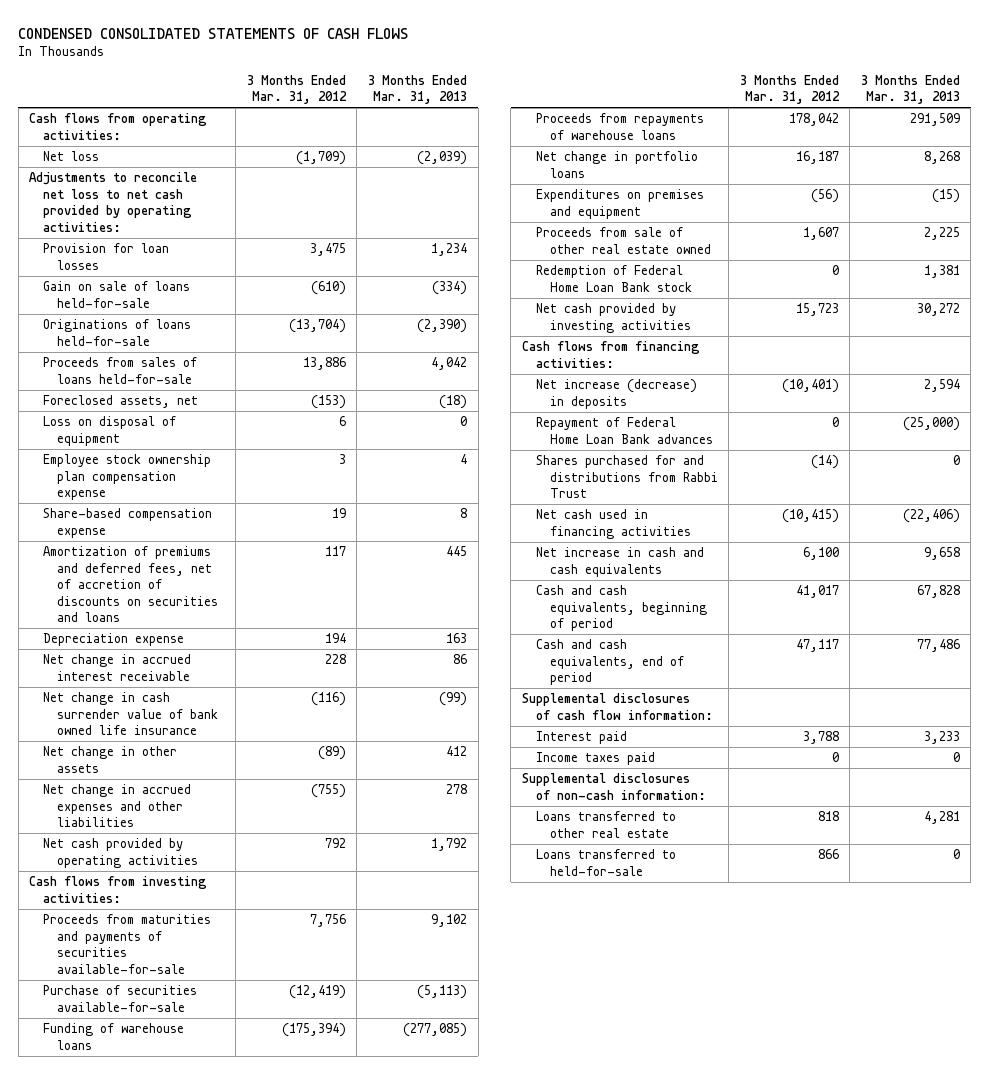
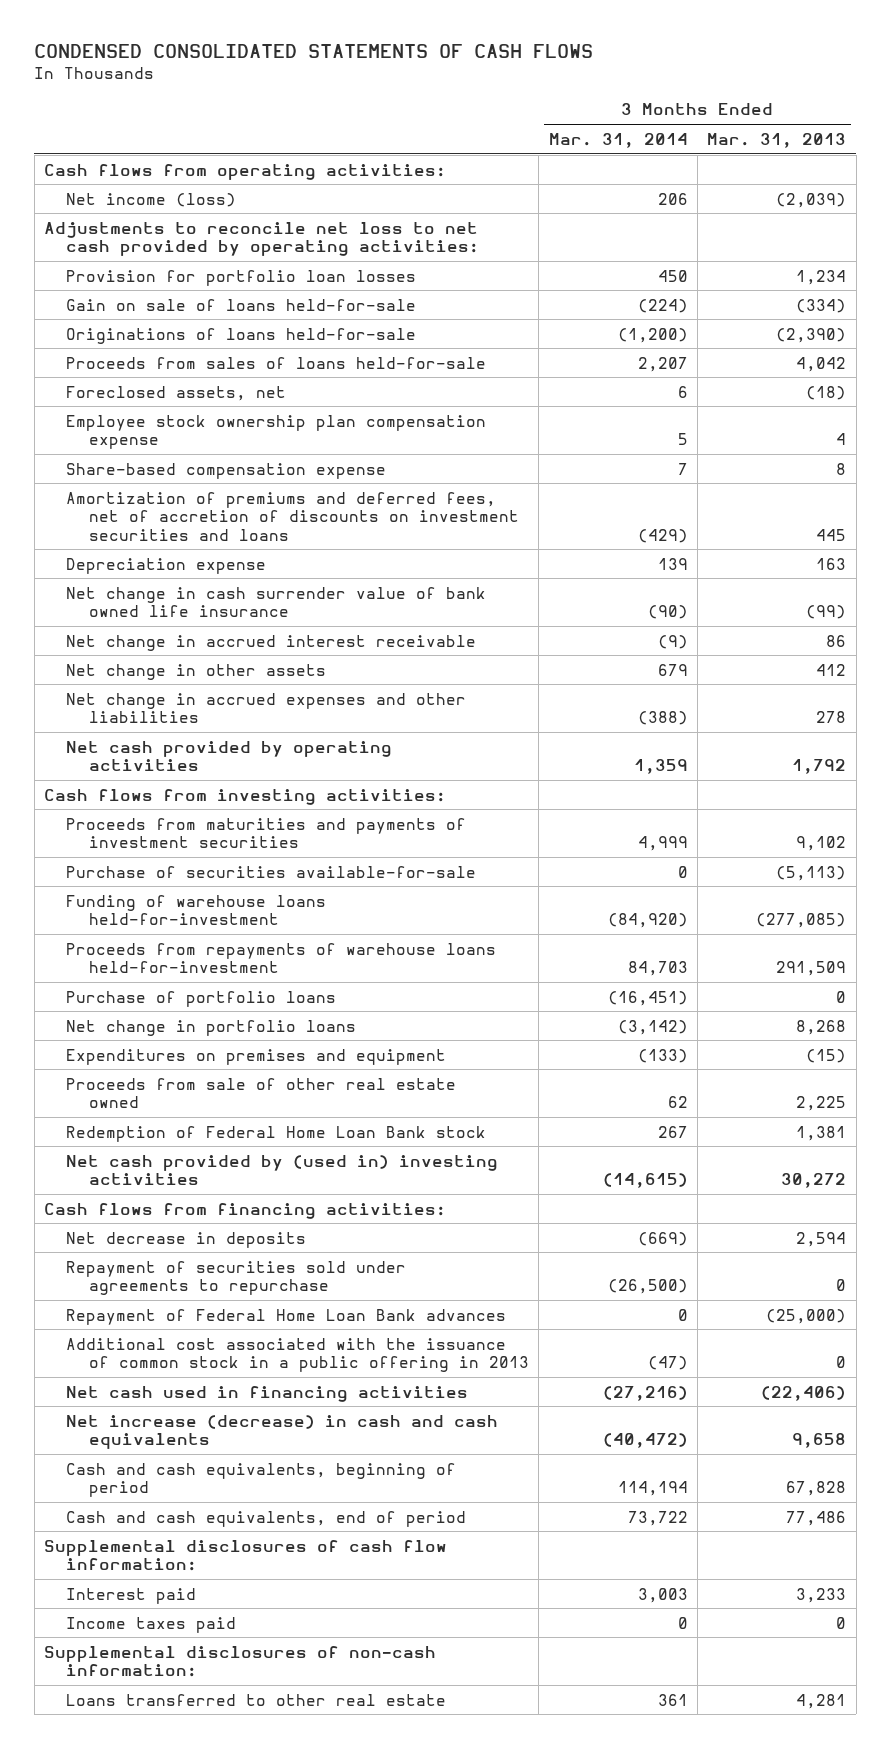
[246,74,347,105] 3 Months Ended Mar. 31, 2012 -> none
none -> [548,132,688,148] Mar. 31, 2014
[43,151,100,162] Net loss -> [66,192,237,207] Net income (loss)
[43,243,170,270] Provision for loan losses -> [66,269,417,286] Provision for portfolio loan losses
[43,416,177,446] Loss on disposal of equipment -> none
[43,546,218,623] Amortization of premiums and deferred fees, net of accretion of discounts on securities and loans -> [66,491,519,541] Amortization of premiums and deferred fees, net of accretion of discounts on investment securities and loans
[43,654,192,681] Net change in accrued interest receivable -> [66,634,477,651] Net change in accrued interest receivable
[43,914,212,974] Proceeds from maturities and payments of securities available-for-sale -> [66,817,467,849] Proceeds from maturities and payments of investment securities
[43,1023,185,1050] Funding of warehouse loans -> [66,894,327,926] Funding of warehouse loans held-for-investment
[535,113,704,140] Proceeds from repayments of warehouse loans -> [66,942,497,974] Proceeds from repayments of warehouse loans held-for-investment
none -> [66,990,337,1007] Purchase of portfolio loans
[535,303,691,333] Net cash provided by investing activities -> [66,1154,499,1186] Net cash provided by (used in) investing activities
[535,379,697,409] Net increase (decrease) in deposits -> [66,1231,307,1248] Net decrease in deposits
none -> [66,1260,407,1296] Repayment of securities sold under agreements to repurchase
[535,455,718,499] Shares purchased for and distributions from Rabbi Trust -> none
none -> [66,1337,529,1373] Additional cost associated with the issuance of common stock in a public offering in 2013
[535,547,704,577] Net increase in cash and cash equivalents -> [66,1414,499,1450] Net increase (decrease) in cash and cash equivalents
[535,849,676,876] Loans transferred to held-for-sale -> none

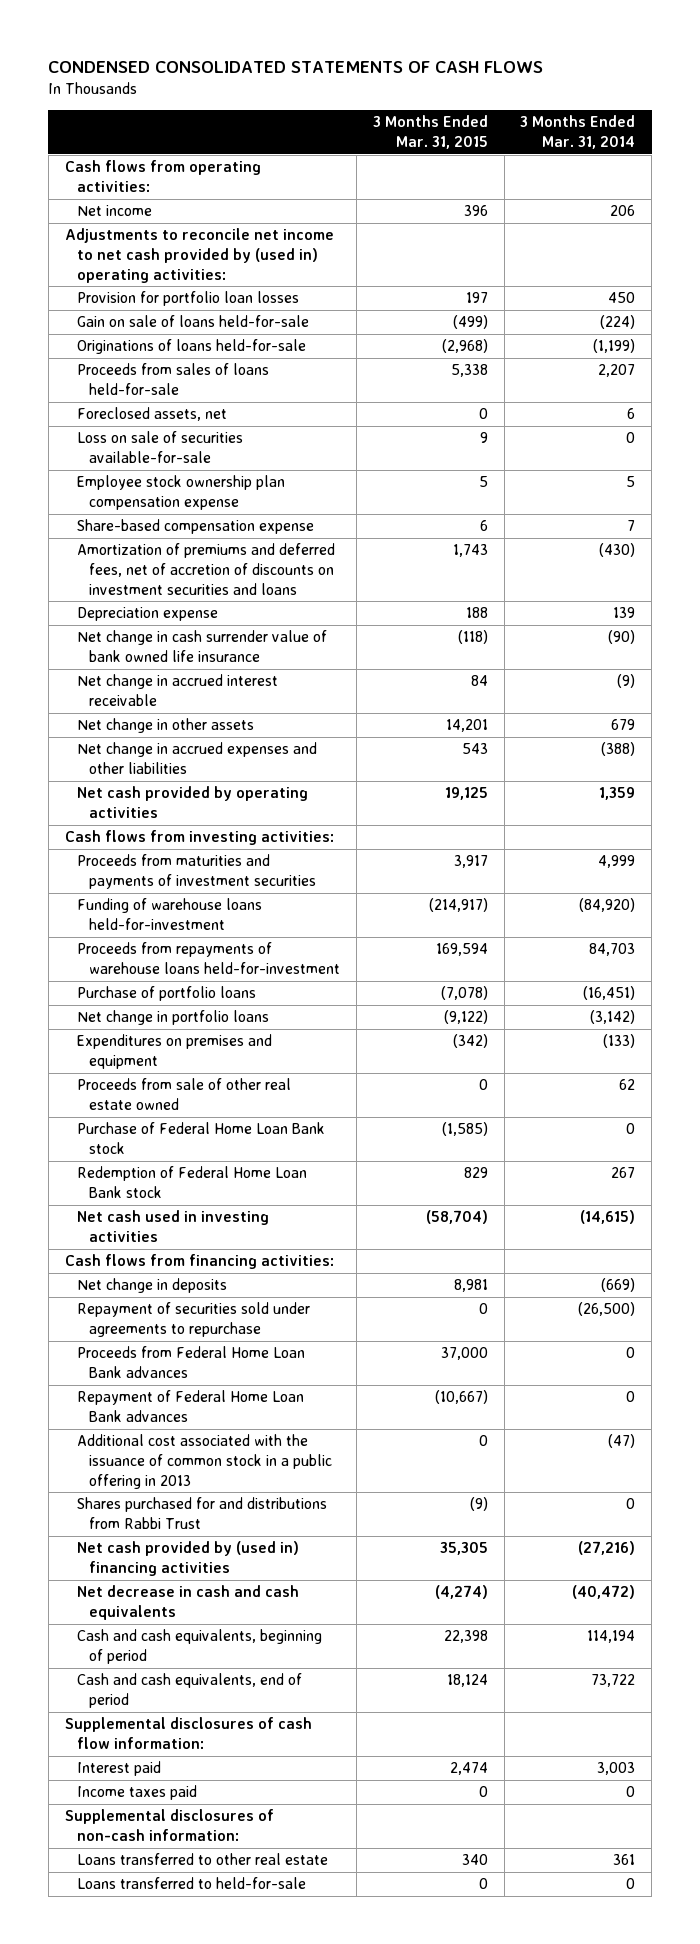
[707,132,847,148] Mar. 31, 2013 -> none
none -> [372,115,488,149] 3 Months Ended Mar. 31, 2015
[66,192,237,207] Net income (loss) -> [76,205,152,217] Net income
[44,221,480,257] Adjustments to reconcile net loss to net cash provided by operating activities: -> [64,228,334,283] Adjustments to reconcile net income to net cash provided by (used in) operating activities:
[617,327,688,343] (1,200) -> [593,339,636,354] (1,199)
none -> [76,431,243,464] Loss on sale of securities available-for-sale
[637,528,688,543] (429) -> [599,543,636,558] (430)
[66,865,477,878] Purchase of securities available-for-sale -> none
none -> [76,1122,325,1155] Purchase of Federal Home Loan Bank stock
[66,1154,499,1186] Net cash provided by (used in) investing activities -> [76,1210,269,1243] Net cash used in investing activities
[66,1231,307,1248] Net decrease in deposits -> [76,1278,227,1294] Net change in deposits
none -> [76,1346,305,1379] Proceeds from Federal Home Loan Bank advances
none -> [76,1497,327,1530] Shares purchased for and distributions from Rabbi Trust
[66,1385,469,1402] Net cash used in financing activities -> [76,1541,299,1577] Net cash provided by (used in) financing activities
[66,1414,499,1450] Net increase (decrease) in cash and cash equivalents -> [76,1585,299,1621] Net decrease in cash and cash equivalents
none -> [76,1877,306,1890] Loans transferred to held-for-sale

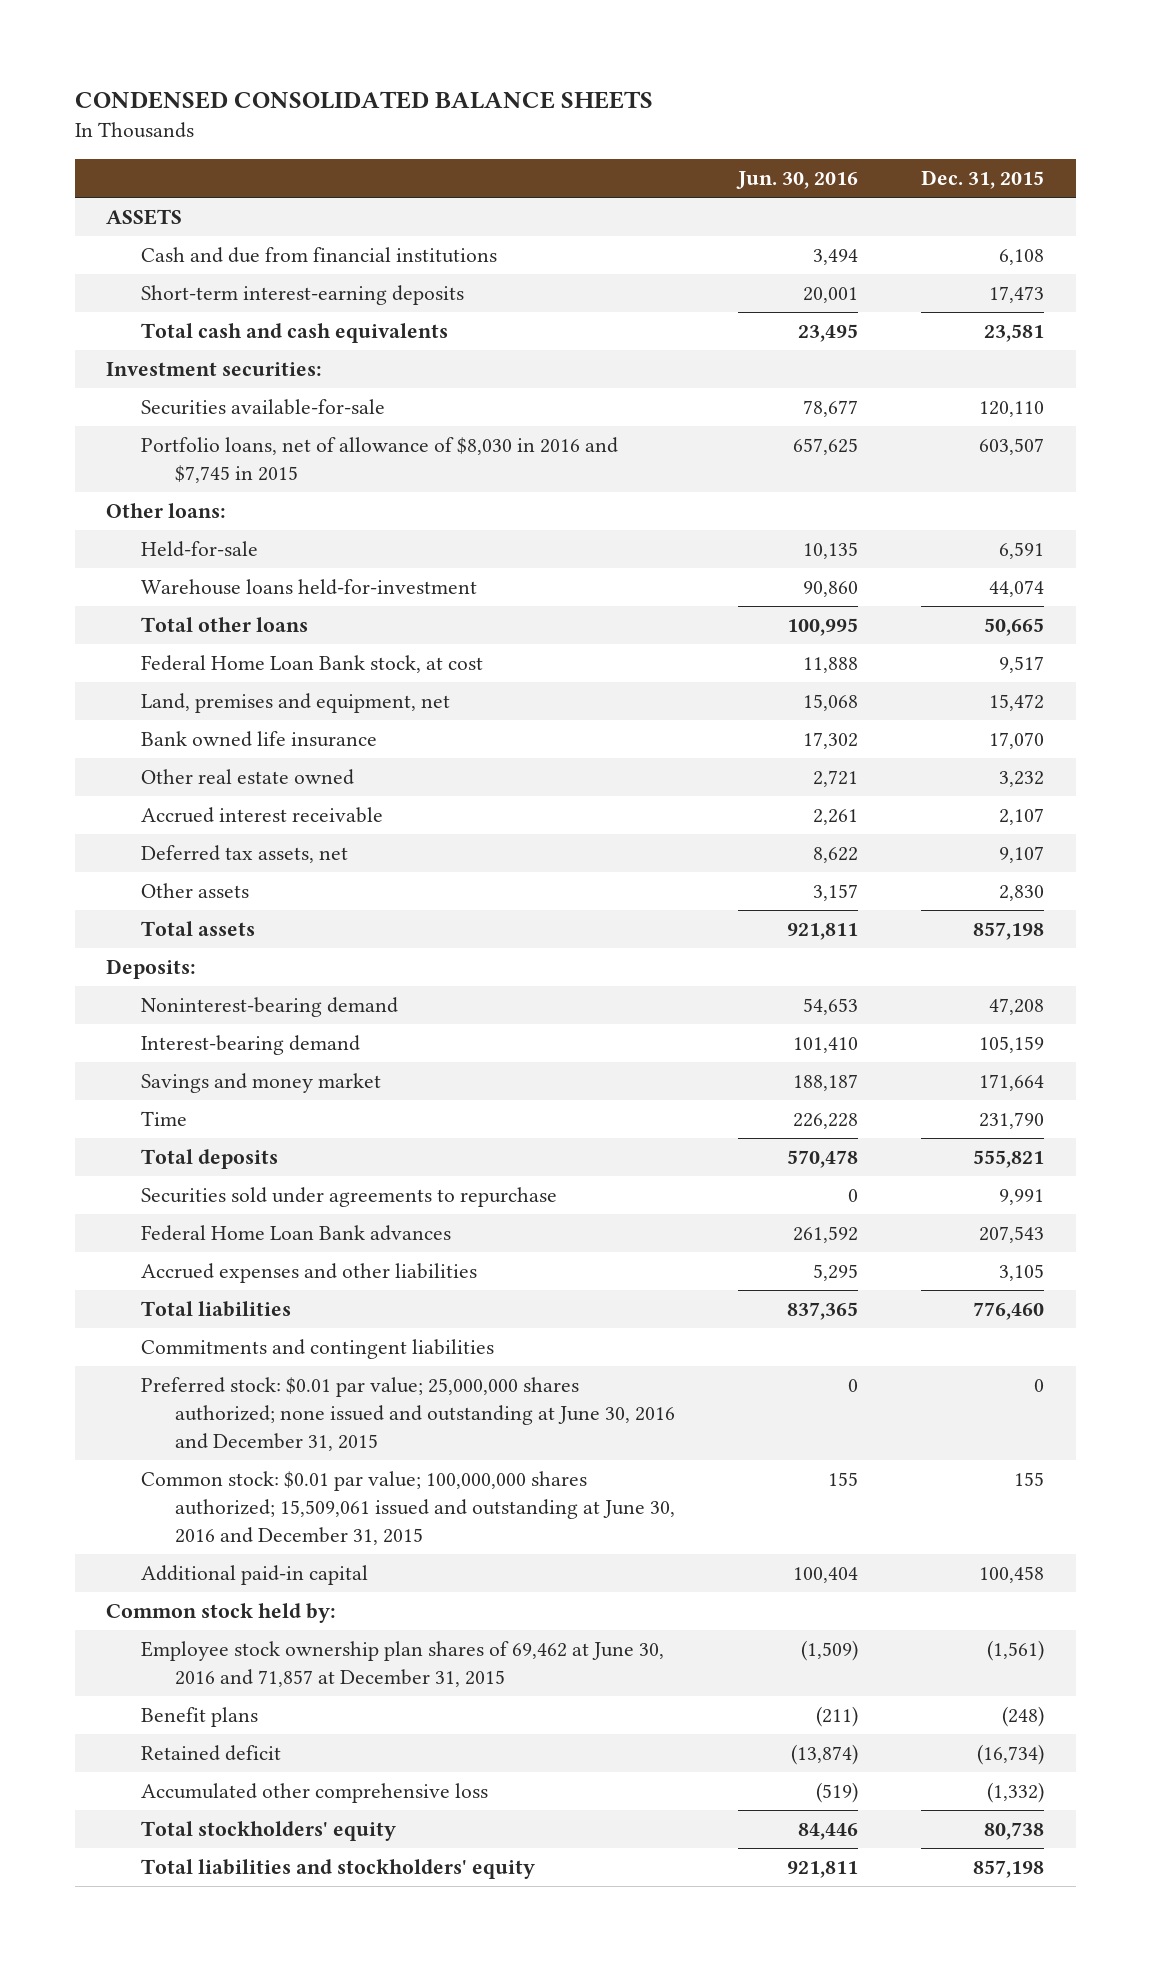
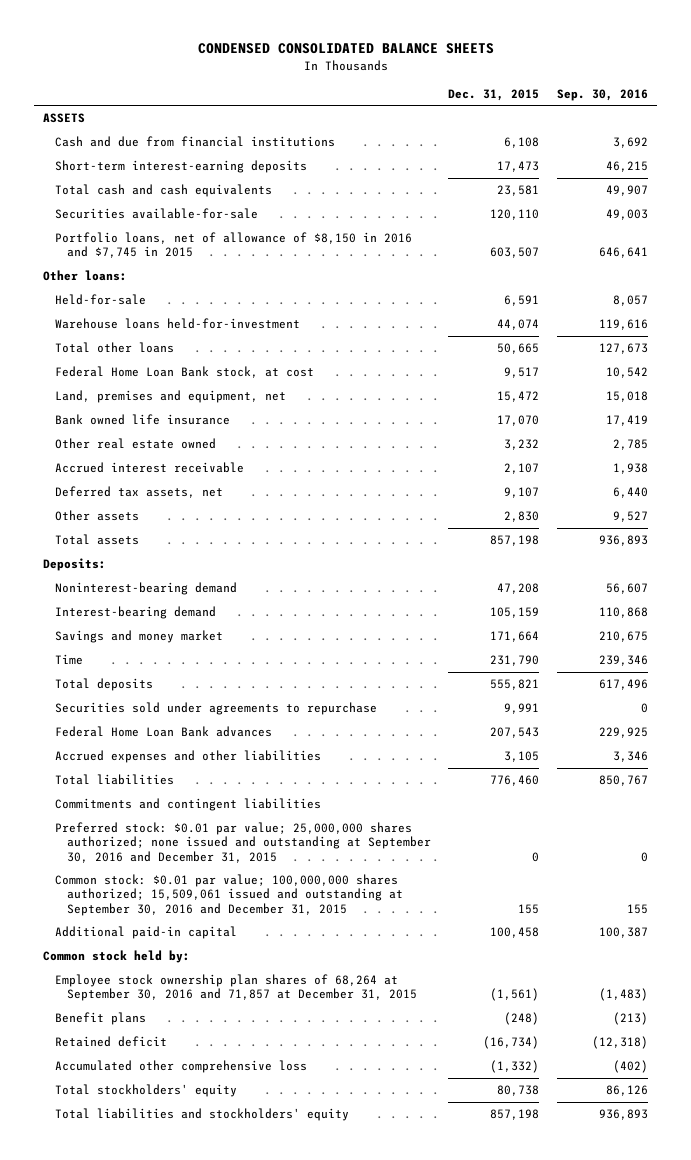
[736,171,859,190] Jun. 30, 2016 -> none
none -> [556,88,648,101] Sep. 30, 2016
[106,362,323,377] Investment securities: -> none
[140,437,618,484] Portfolio loans, net of allowance of $8,030 in 2016 and $7,745 in 2015 -> [54,232,412,259] Portfolio loans, net of allowance of $8,150 in 2016 and $7,745 in 2015
[140,1377,676,1452] Preferred stock: $0.01 par value; 25,000,000 shares authorized; none issued and outstanding at June 30, 2016 and December 31, 2015 -> [54,822,431,863] Preferred stock: $0.01 par value; 25,000,000 shares authorized; none issued and outstanding at September 30, 2016 and December 31, 2015
[140,1471,676,1546] Common stock: $0.01 par value; 100,000,000 shares authorized; 15,509,061 issued and outstanding at June 30, 2016 and December 31, 2015 -> [54,874,403,916] Common stock: $0.01 par value; 100,000,000 shares authorized; 15,509,061 issued and outstanding at September 30, 2016 and December 31, 2015
[140,1641,664,1688] Employee stock ownership plan shares of 69,462 at June 30, 2016 and 71,857 at December 31, 2015 -> [54,974,417,1002] Employee stock ownership plan shares of 68,264 at September 30, 2016 and 71,857 at December 31, 2015

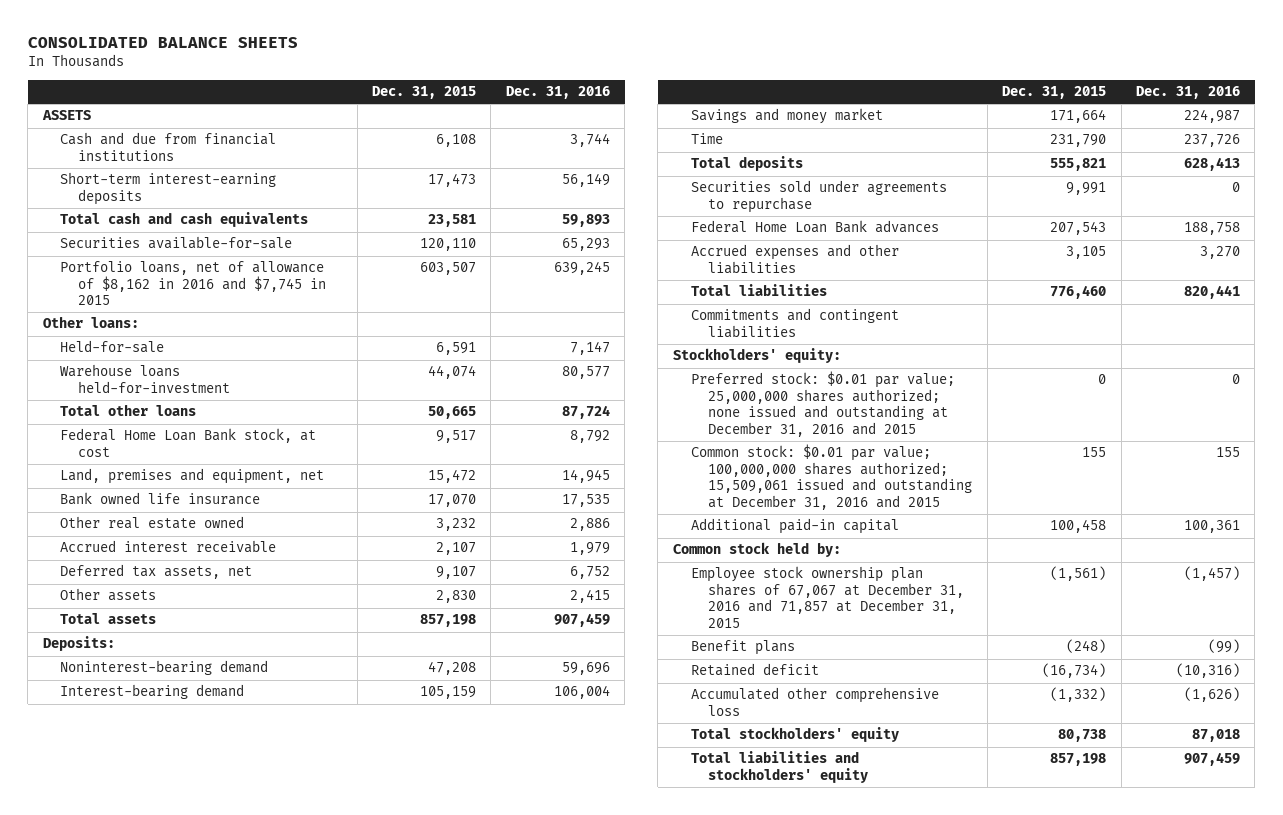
[197,43,494,55] CONDENSED CONSOLIDATED BALANCE SHEETS -> [27,37,298,49] CONSOLIDATED BALANCE SHEETS
[556,88,648,101] Sep. 30, 2016 -> none
none -> [505,85,610,99] Dec. 31, 2016
[54,232,412,259] Portfolio loans, net of allowance of $8,150 in 2016 and $7,745 in 2015 -> [60,261,327,306] Portfolio loans, net of allowance of $8,162 in 2016 and $7,745 in 2015
none -> [672,348,841,364] Stockholders' equity:
[54,822,431,863] Preferred stock: $0.01 par value; 25,000,000 shares authorized; none issued and outstanding at September 30, 2016 and December 31, 2015 -> [690,371,955,437] Preferred stock: $0.01 par value; 25,000,000 shares authorized; none issued and outstanding at December 31, 2016 and 2015
[54,874,403,916] Common stock: $0.01 par value; 100,000,000 shares authorized; 15,509,061 issued and outstanding at September 30, 2016 and December 31, 2015 -> [690,444,973,510] Common stock: $0.01 par value; 100,000,000 shares authorized; 15,509,061 issued and outstanding at December 31, 2016 and 2015
[54,974,417,1002] Employee stock ownership plan shares of 68,264 at September 30, 2016 and 71,857 at December 31, 2015 -> [690,566,965,628] Employee stock ownership plan shares of 67,067 at December 31, 2016 and 71,857 at December 31, 2015

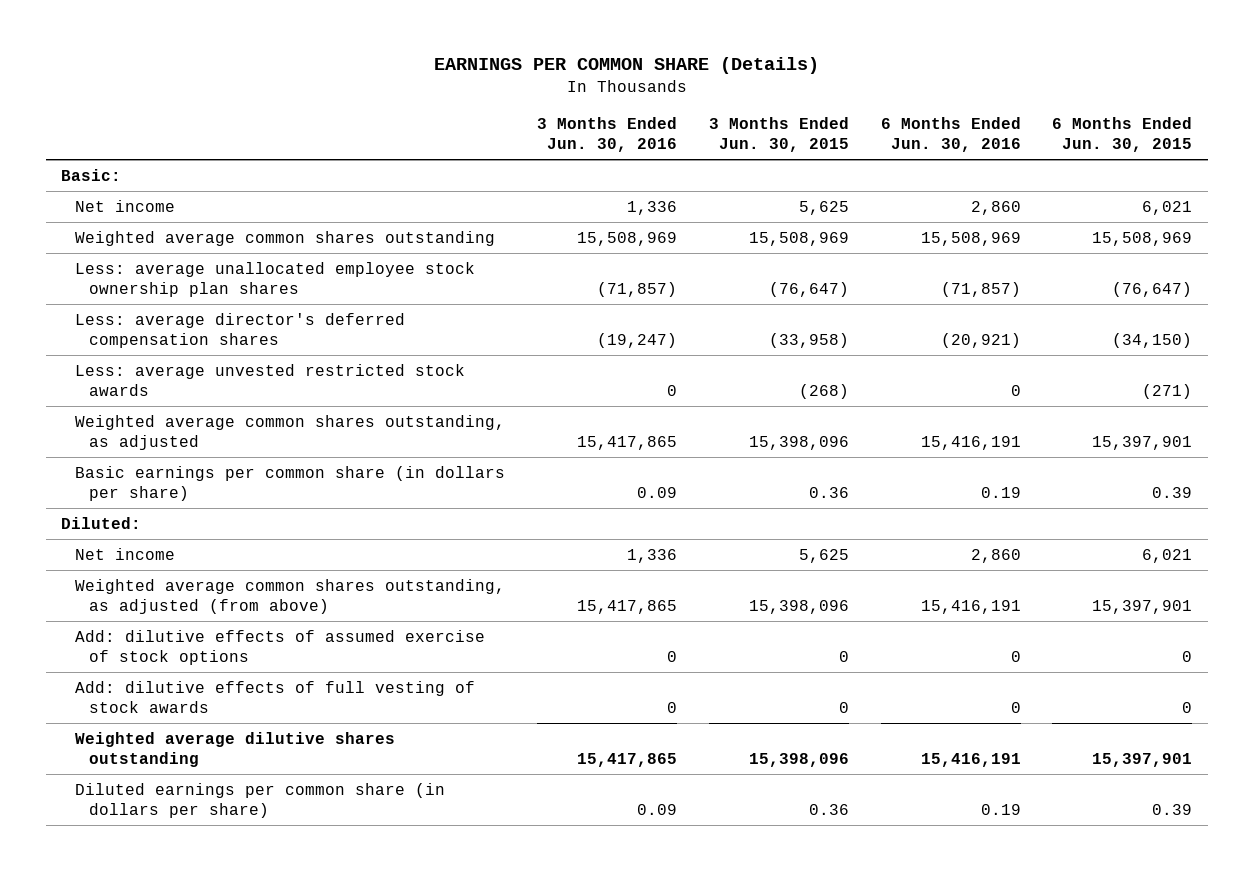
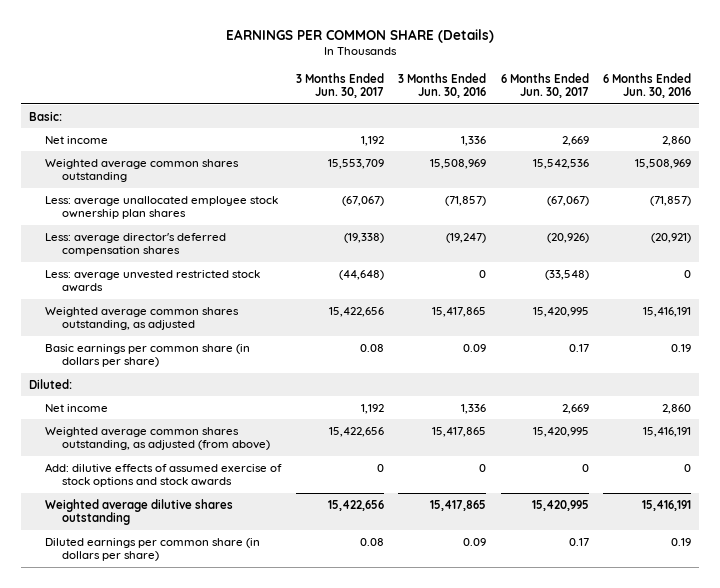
[708,116,849,152] 3 Months Ended Jun. 30, 2015 -> none
[1052,116,1193,152] 6 Months Ended Jun. 30, 2015 -> none
none -> [295,72,384,99] 3 Months Ended Jun. 30, 2017
none -> [500,72,589,99] 6 Months Ended Jun. 30, 2017
[75,681,476,713] Add: dilutive effects of full vesting of stock awards -> none
[75,630,486,665] Add: dilutive effects of assumed exercise of stock options -> [45,462,283,488] Add: dilutive effects of assumed exercise of stock options and stock awards

